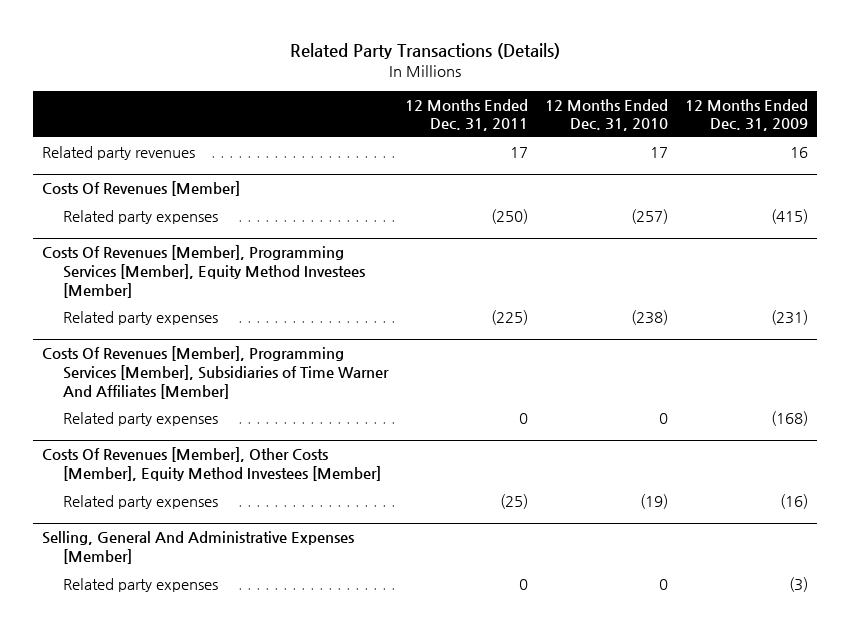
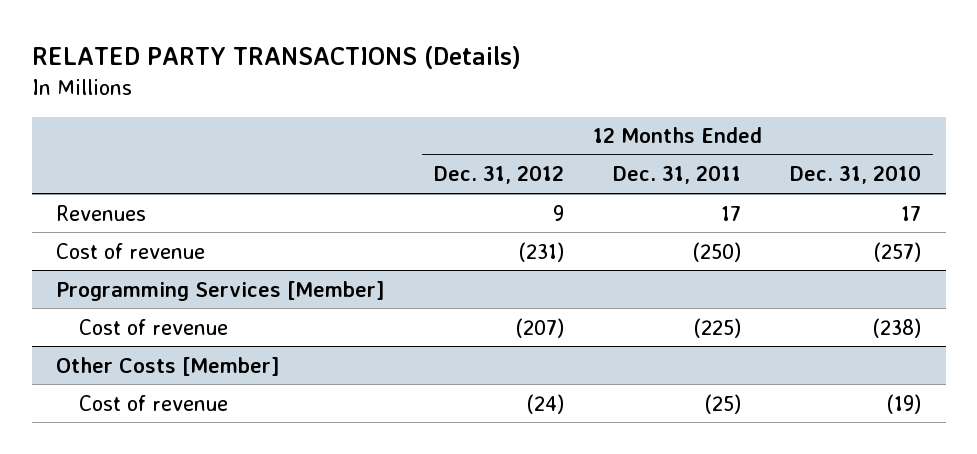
[290,43,561,60] Related Party Transactions (Details) -> [31,46,521,70] RELATED PARTY TRANSACTIONS (Details)
[685,98,809,132] 12 Months Ended Dec. 31, 2009 -> none
none -> [434,165,565,185] Dec. 31, 2012
[42,181,241,197] Costs Of Revenues [Member] -> none
[42,245,365,298] Costs Of Revenues [Member], Programming Services [Member], Equity Method Investees [Member] -> none
[42,346,389,399] Costs Of Revenues [Member], Programming Services [Member], Subsidiaries of Time Warner And Affiliates [Member] -> none
[62,411,218,426] Related party expenses -> none
[42,447,381,482] Costs Of Revenues [Member], Other Costs [Member], Equity Method Investees [Member] -> none
[42,531,355,565] Selling, General And Administrative Expenses [Member] -> none
[62,577,218,592] Related party expenses -> none
[42,145,196,160] Related party revenues -> [56,204,147,221] Revenues
[62,209,218,224] Related party expenses -> [56,242,206,259] Cost of revenue
none -> [56,280,386,301] Programming Services [Member]
[62,310,218,325] Related party expenses -> [79,318,229,335] Cost of revenue
none -> [56,356,281,376] Other Costs [Member]
[62,494,218,509] Related party expenses -> [79,394,229,411] Cost of revenue

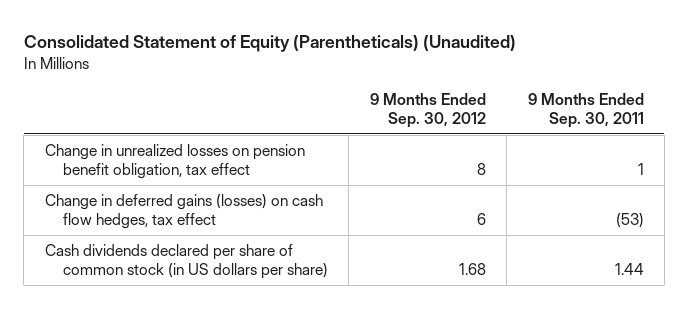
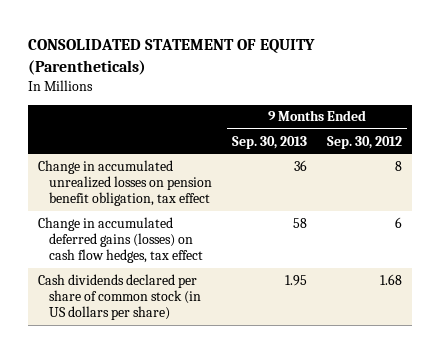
[23,34,516,52] Consolidated Statement of Equity (Parentheticals) (Unaudited) -> [28,39,316,75] CONSOLIDATED STATEMENT OF EQUITY (Parentheticals)
[527,92,644,128] 9 Months Ended Sep. 30, 2011 -> none
none -> [231,135,307,149] Sep. 30, 2013
[44,143,305,180] Change in unrealized losses on pension benefit obligation, tax effect -> [38,159,213,207] Change in accumulated unrealized losses on pension benefit obligation, tax effect
[44,193,323,230] Change in deferred gains (losses) on cash flow hedges, tax effect -> [38,216,204,264] Change in accumulated deferred gains (losses) on cash flow hedges, tax effect

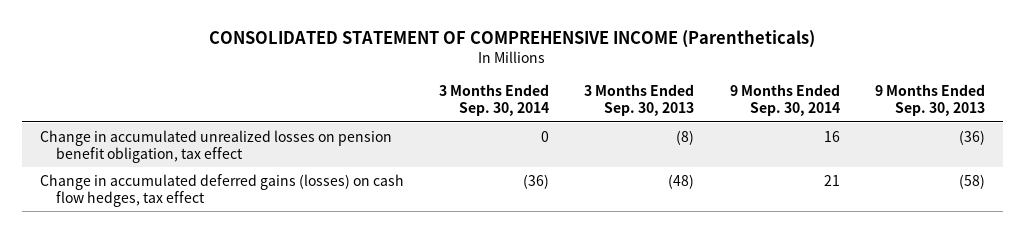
[28,39,316,75] CONSOLIDATED STATEMENT OF EQUITY (Parentheticals) -> [209,30,816,49] CONSOLIDATED STATEMENT OF COMPREHENSIVE INCOME (Parentheticals)
[326,135,402,149] Sep. 30, 2012 -> none
none -> [439,84,550,117] 3 Months Ended Sep. 30, 2014
none -> [584,84,695,117] 3 Months Ended Sep. 30, 2013
none -> [729,84,840,117] 9 Months Ended Sep. 30, 2014
[38,273,202,321] Cash dividends declared per share of common stock (in US dollars per share) -> none
[293,159,307,171] 36 -> [959,129,986,145] (36)
[292,217,307,228] 58 -> [959,173,986,189] (58)

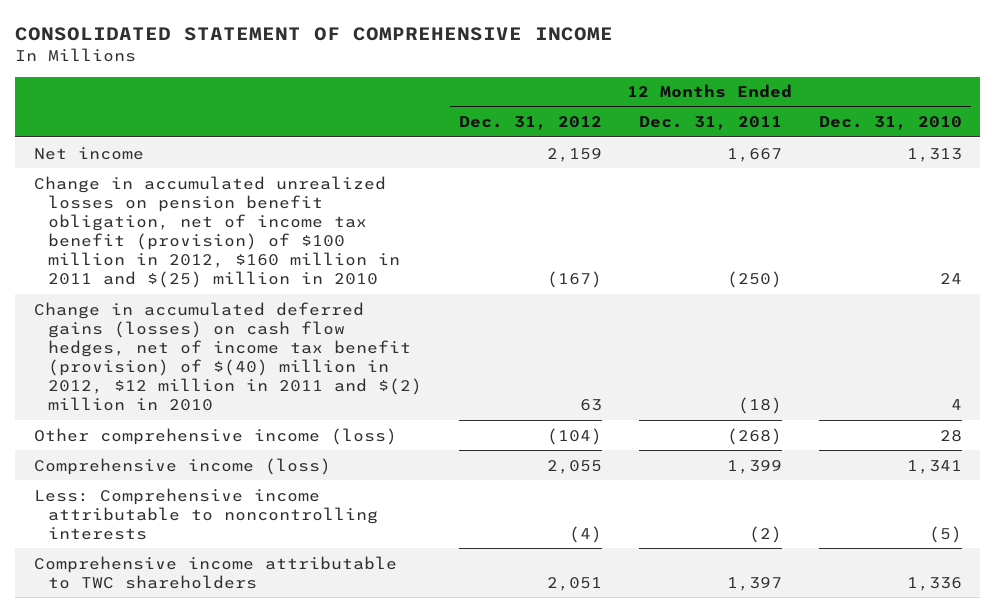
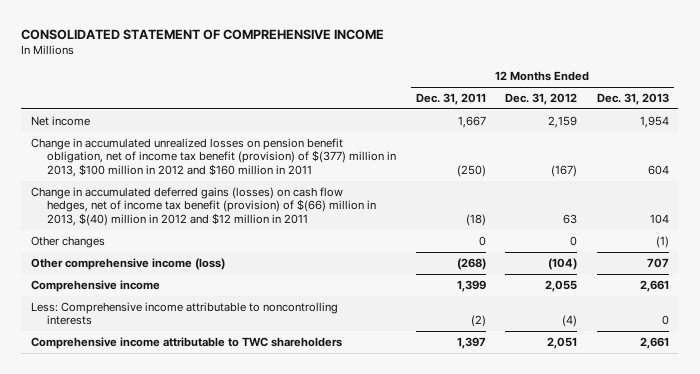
[818,116,962,131] Dec. 31, 2010 -> none
none -> [596,93,669,106] Dec. 31, 2013
[33,175,400,289] Change in accumulated unrealized losses on pension benefit obligation, net of income tax benefit (provision) of $100 million in 2012, $160 million in 2011 and $(25) million in 2010 -> [31,137,396,177] Change in accumulated unrealized losses on pension benefit obligation, net of income tax benefit (provision) of $(377) million in 2013, $100 million in 2012 and $160 million in 2011
[33,301,422,412] Change in accumulated deferred gains (losses) on cash flow hedges, net of income tax benefit (provision) of $(40) million in 2012, $12 million in 2011 and $(2) million in 2010 -> [31,186,376,226] Change in accumulated deferred gains (losses) on cash flow hedges, net of income tax benefit (provision) of $(66) million in 2013, $(40) million in 2012 and $12 million in 2011
none -> [31,235,106,248] Other changes
[33,457,331,475] Comprehensive income (loss) -> [31,279,161,292] Comprehensive income

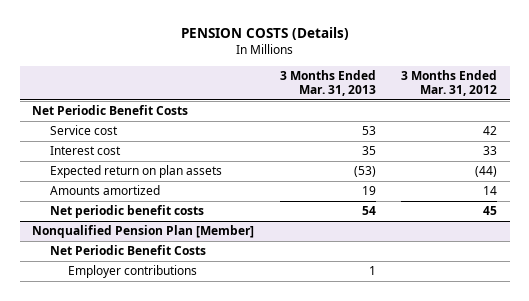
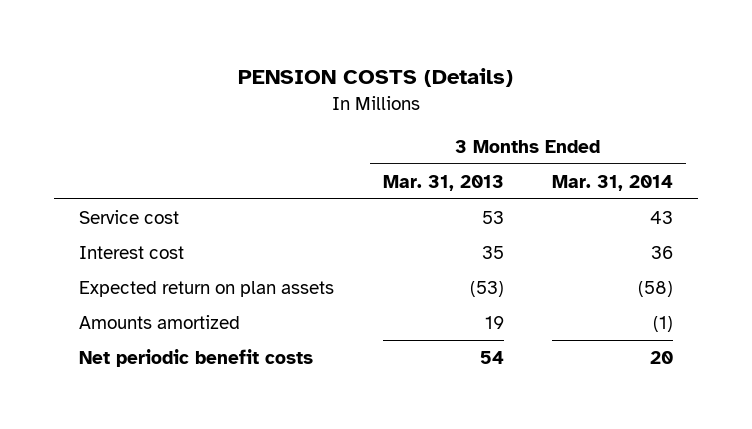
[400,70,497,97] 3 Months Ended Mar. 31, 2012 -> none
none -> [552,174,674,191] Mar. 31, 2014
[32,105,189,116] Net Periodic Benefit Costs -> none
[32,225,255,239] Nonqualified Pension Plan [Member] -> none
[50,245,207,256] Net Periodic Benefit Costs -> none
[67,265,197,279] Employer contributions -> none

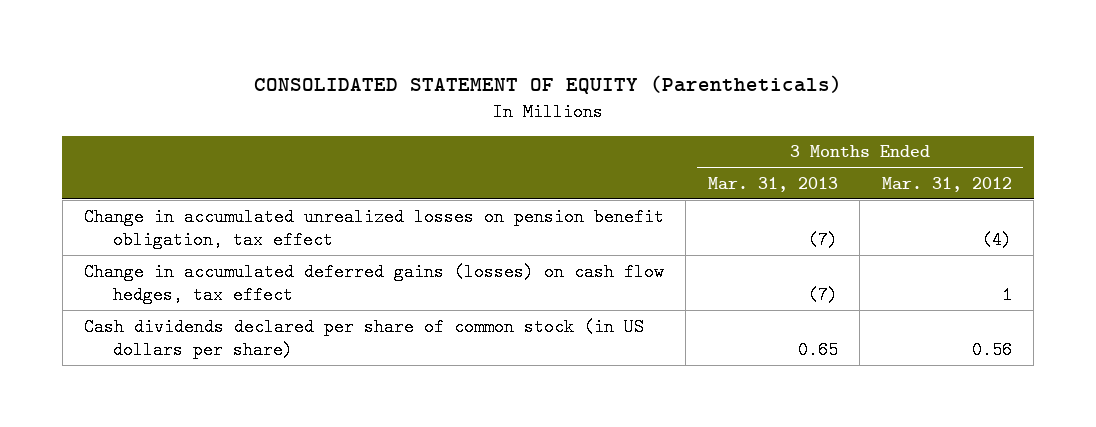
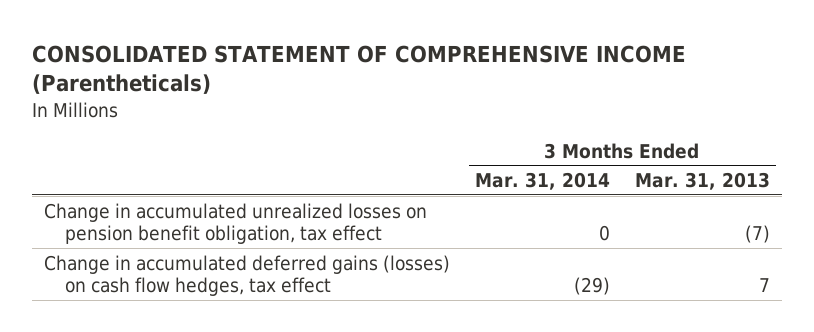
[253,75,842,95] CONSOLIDATED STATEMENT OF EQUITY (Parentheticals) -> [31,44,686,95] CONSOLIDATED STATEMENT OF COMPREHENSIVE INCOME (Parentheticals)
[881,176,1012,192] Mar. 31, 2012 -> none
none -> [474,171,610,190] Mar. 31, 2014
[84,317,645,360] Cash dividends declared per share of common stock (in US dollars per share) -> none
[807,286,838,305] (7) -> [758,278,770,293] 7

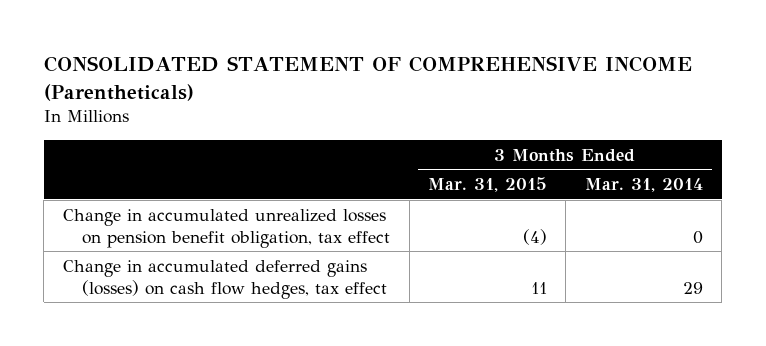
[634,171,770,190] Mar. 31, 2013 -> none
none -> [427,177,547,193] Mar. 31, 2015
[573,277,610,296] (29) -> [682,281,703,294] 29

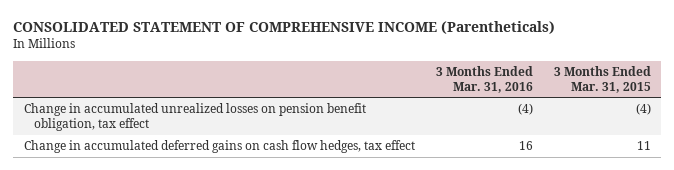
[584,178,703,193] Mar. 31, 2014 -> none
none -> [435,65,533,93] 3 Months Ended Mar. 31, 2016
[62,259,388,299] Change in accumulated deferred gains (losses) on cash flow hedges, tax effect -> [23,140,415,154] Change in accumulated deferred gains on cash flow hedges, tax effect

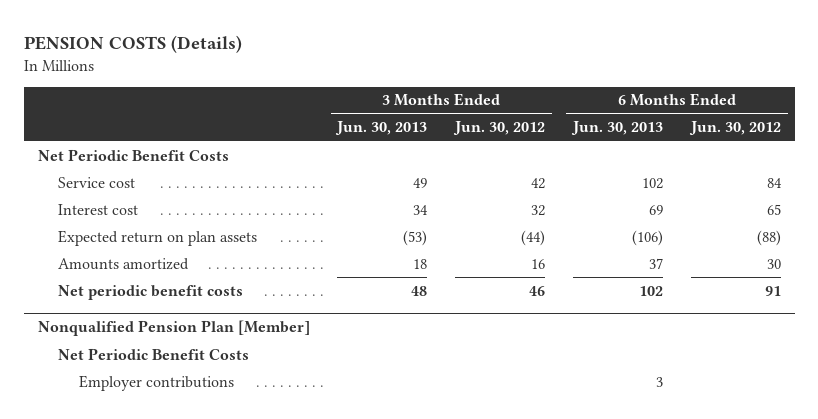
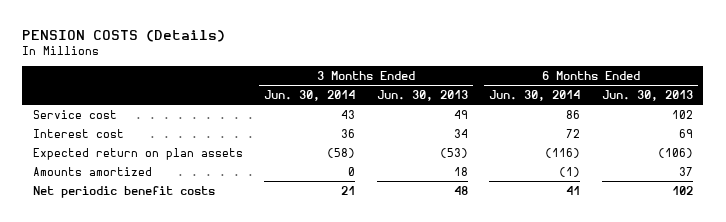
[453,121,546,136] Jun. 30, 2012 -> none
[688,121,781,136] Jun. 30, 2012 -> none
none -> [264,89,356,101] Jun. 30, 2014
none -> [489,89,581,101] Jun. 30, 2014
[37,148,229,161] Net Periodic Benefit Costs -> none
[37,320,310,337] Nonqualified Pension Plan [Member] -> none
[58,347,250,360] Net Periodic Benefit Costs -> none
[79,374,235,391] Employer contributions -> none

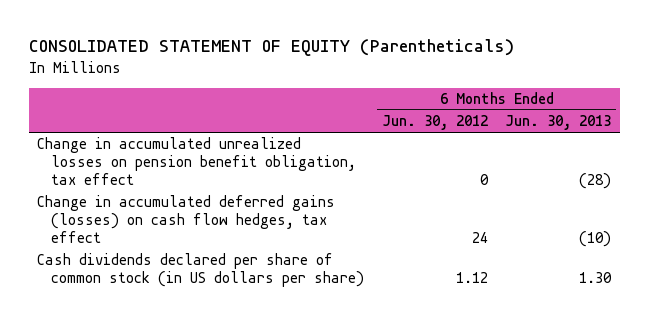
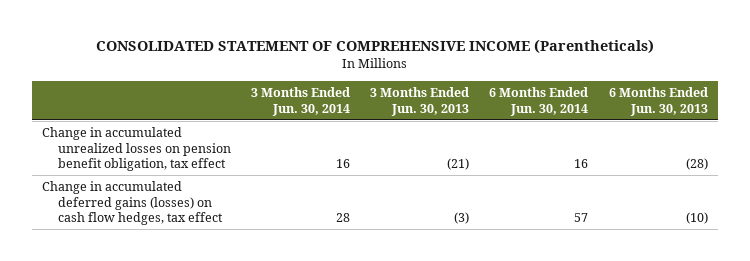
[28,39,514,57] CONSOLIDATED STATEMENT OF EQUITY (Parentheticals) -> [95,39,654,55] CONSOLIDATED STATEMENT OF COMPREHENSIVE INCOME (Parentheticals)
[381,115,488,131] Jun. 30, 2012 -> none
none -> [250,87,350,116] 3 Months Ended Jun. 30, 2014
none -> [370,87,470,116] 3 Months Ended Jun. 30, 2013
none -> [489,87,589,116] 6 Months Ended Jun. 30, 2014
[37,253,365,288] Cash dividends declared per share of common stock (in US dollars per share) -> none

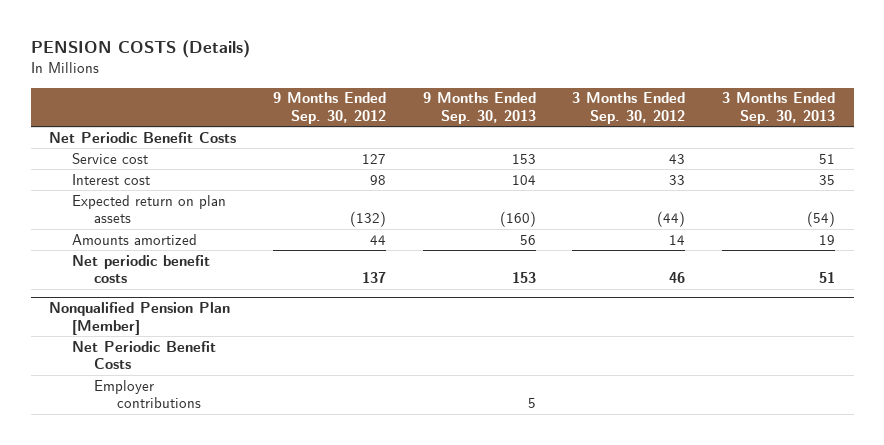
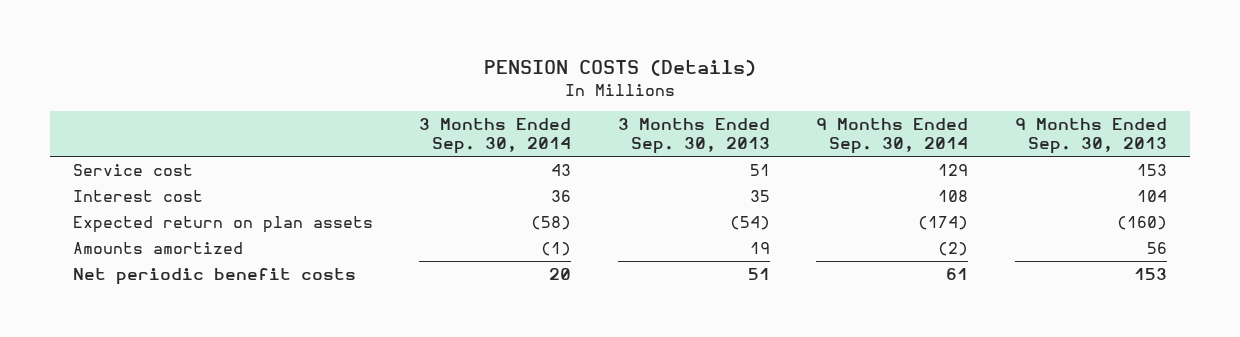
[272,92,386,124] 9 Months Ended Sep. 30, 2012 -> none
[572,92,686,124] 3 Months Ended Sep. 30, 2012 -> none
none -> [419,118,572,155] 3 Months Ended Sep. 30, 2014
none -> [816,118,969,155] 9 Months Ended Sep. 30, 2014
[49,131,237,143] Net Periodic Benefit Costs -> none
[49,302,231,335] Nonqualified Pension Plan [Member] -> none
[71,340,216,370] Net Periodic Benefit Costs -> none
[94,379,202,409] Employer contributions -> none

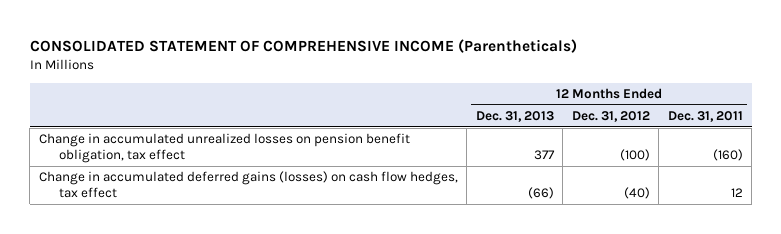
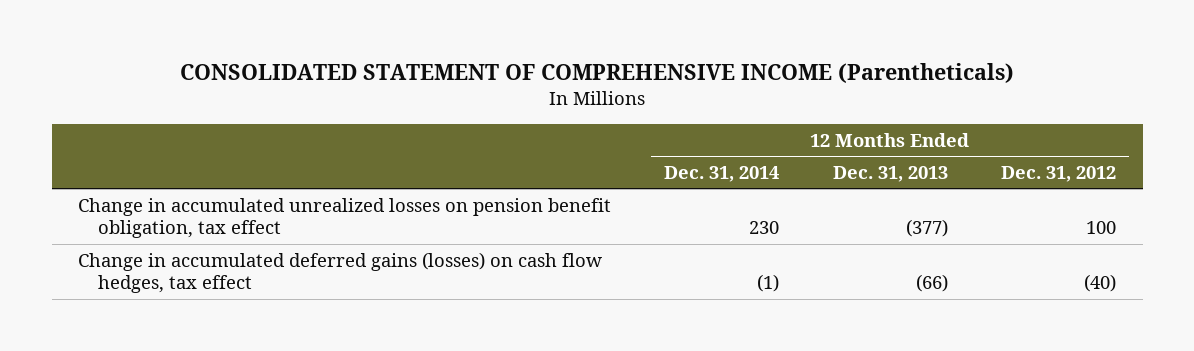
[667,111,743,123] Dec. 31, 2011 -> none
none -> [664,165,780,182] Dec. 31, 2014
[533,149,555,160] 377 -> [905,219,948,238] (377)
[619,148,650,161] (100) -> [1085,221,1116,235] 100

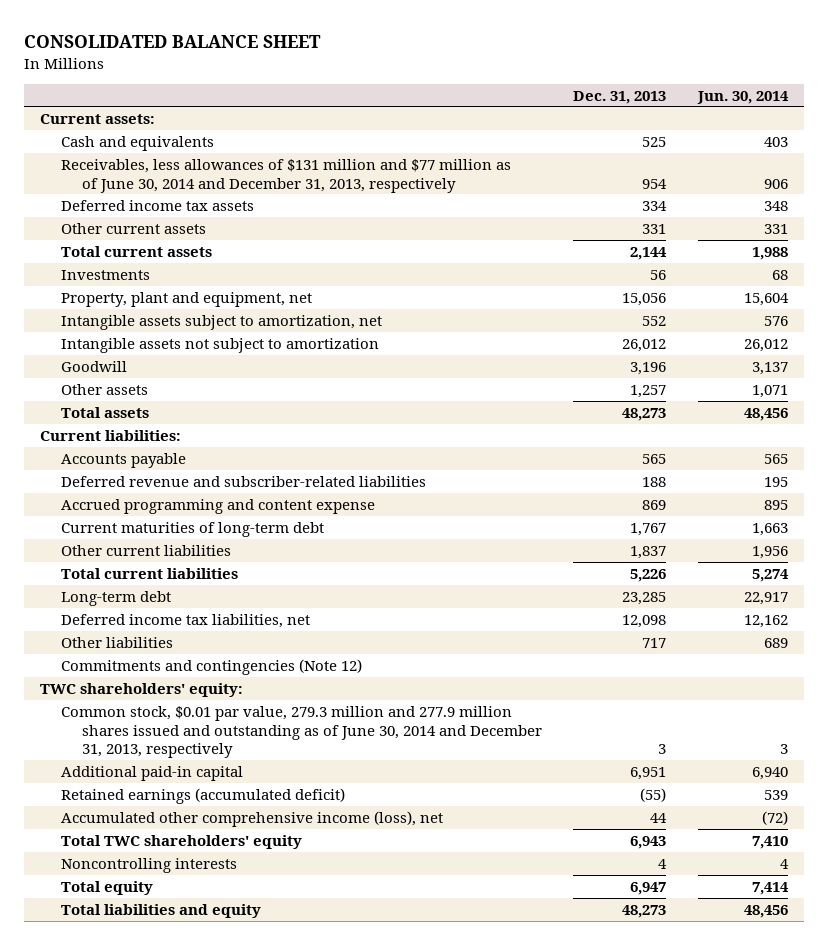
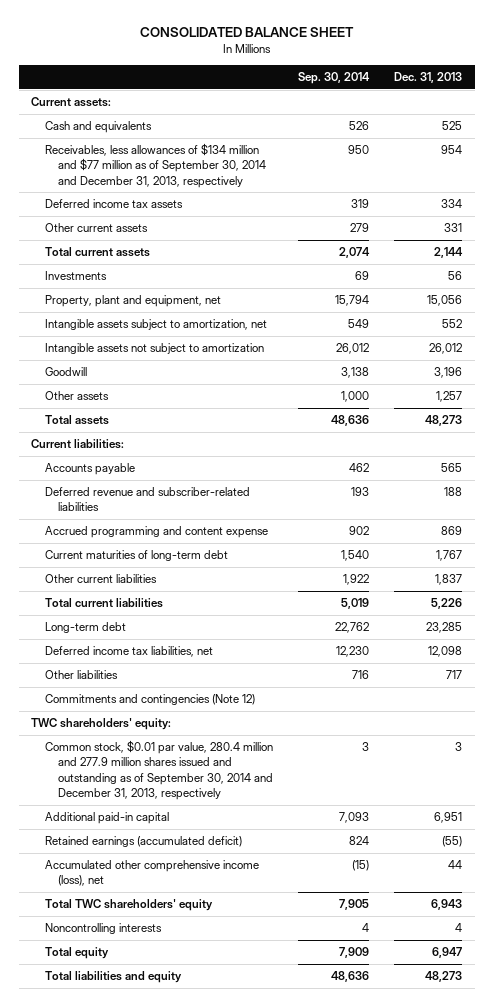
[696,90,789,104] Jun. 30, 2014 -> none
none -> [298,71,371,84] Sep. 30, 2014
[60,158,511,193] Receivables, less allowances of $131 million and $77 million as of June 30, 2014 and December 31, 2013, respectively -> [44,143,267,188] Receivables, less allowances of $134 million and $77 million as of September 30, 2014 and December 31, 2013, respectively
[60,705,542,759] Common stock, $0.01 par value, 279.3 million and 277.9 million shares issued and outstanding as of June 30, 2014 and December 31, 2013, respectively -> [44,740,274,800] Common stock, $0.01 par value, 280.4 million and 277.9 million shares issued and outstanding as of September 30, 2014 and December 31, 2013, respectively

